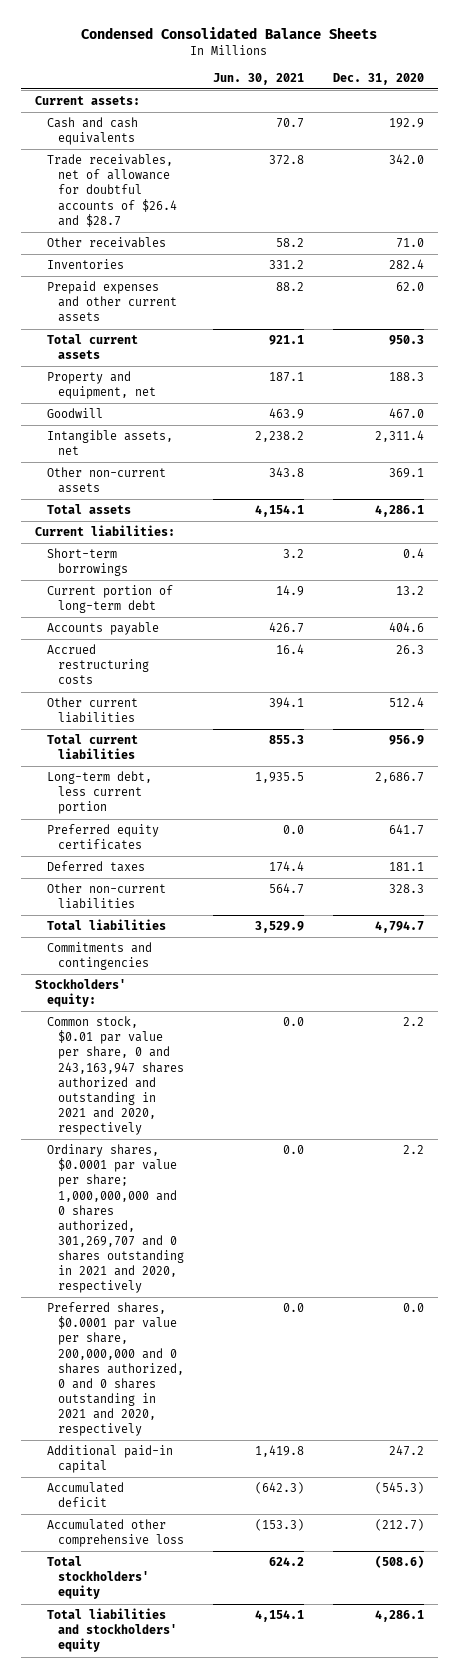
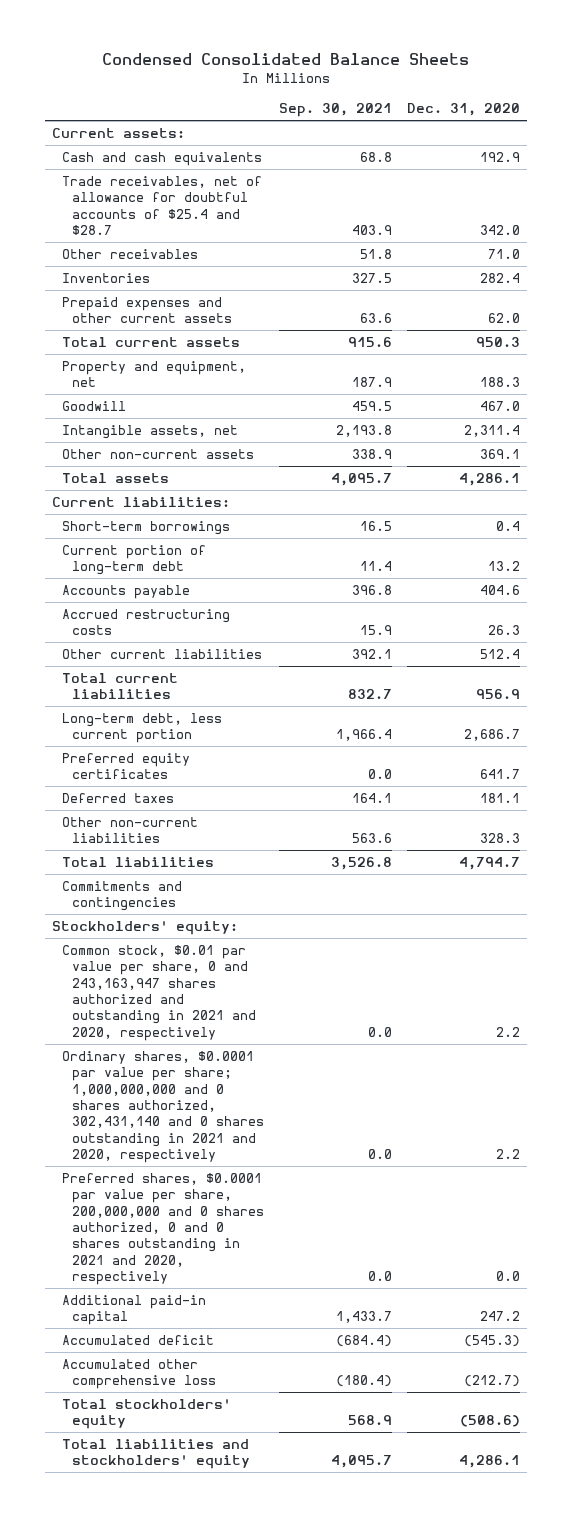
[212,72,304,85] Jun. 30, 2021 -> none
none -> [278,103,392,118] Sep. 30, 2021
[46,154,178,227] Trade receivables, net of allowance for doubtful accounts of $26.4 and $28.7 -> [62,175,263,236] Trade receivables, net of allowance for doubtful accounts of $25.4 and $28.7
[46,1144,185,1294] Ordinary shares, $0.0001 par value per share; 1,000,000,000 and 0 shares authorized, 301,269,707 and 0 shares outstanding in 2021 and 2020, respectively -> [62,1050,264,1164] Ordinary shares, $0.0001 par value per share; 1,000,000,000 and 0 shares authorized, 302,431,140 and 0 shares outstanding in 2021 and 2020, respectively

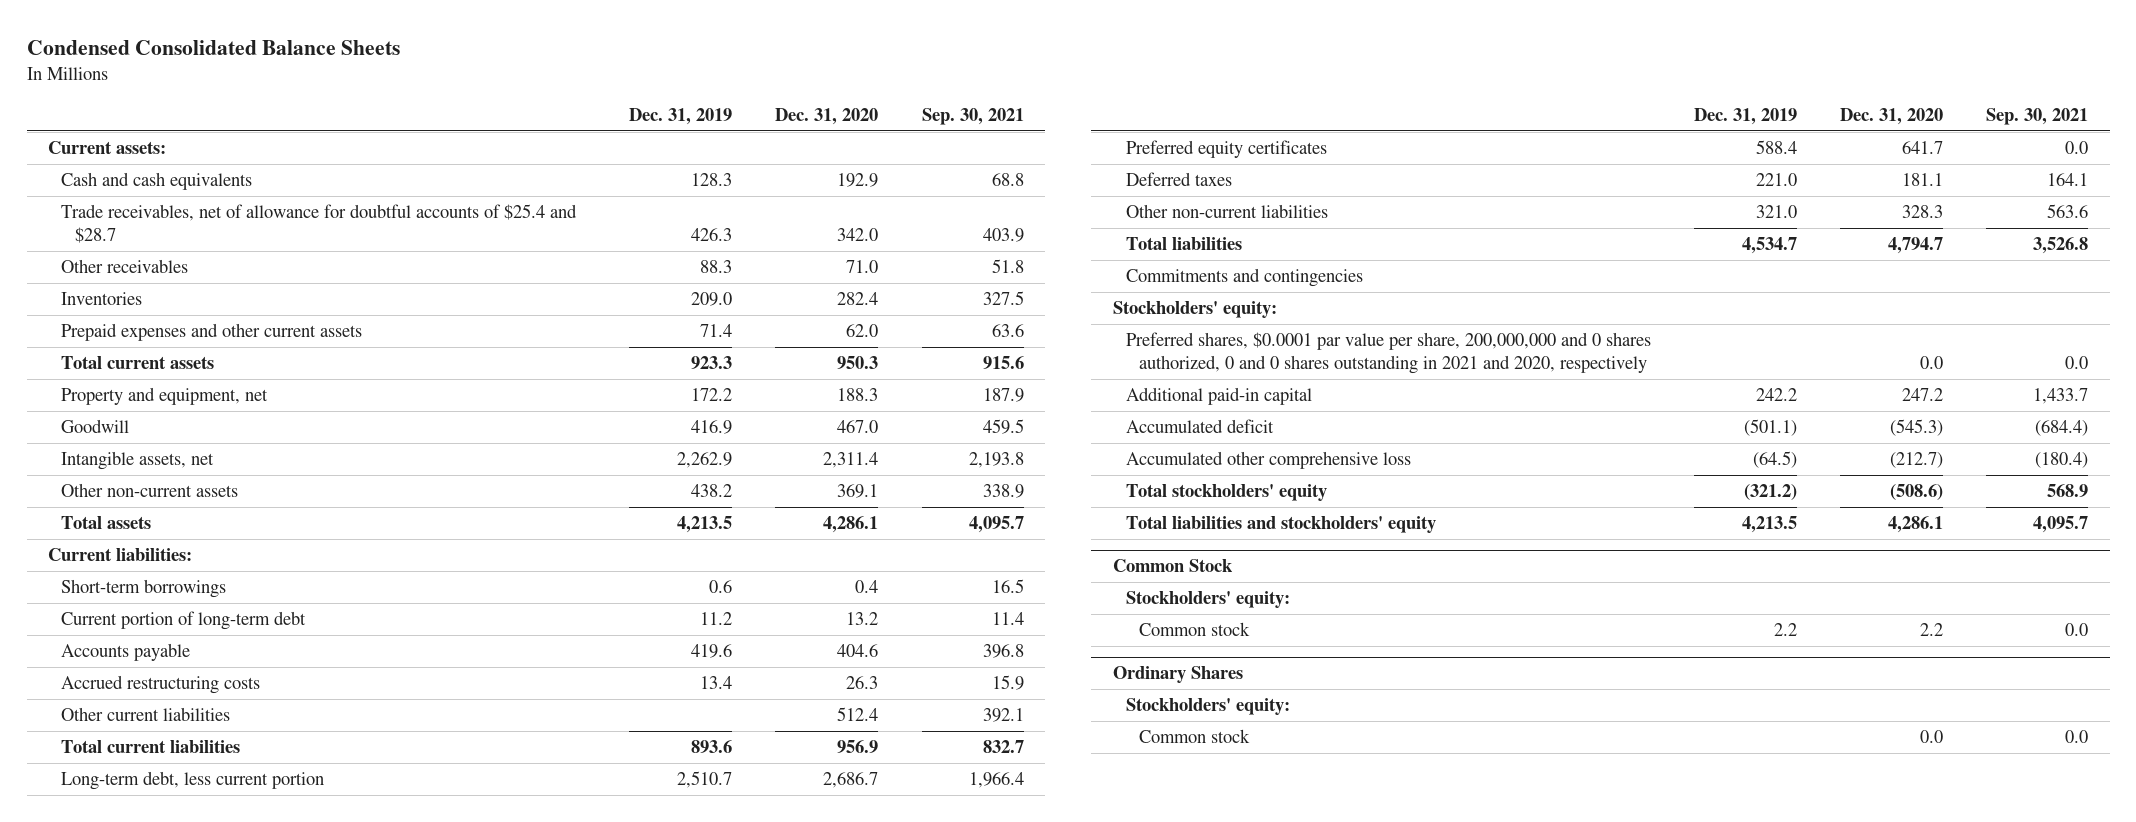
none -> [629,107,733,125] Dec. 31, 2019
[62,944,256,1041] Common stock, $0.01 par value per share, 0 and 243,163,947 shares authorized and outstanding in 2021 and 2020, respectively -> none
[62,1050,264,1164] Ordinary shares, $0.0001 par value per share; 1,000,000,000 and 0 shares authorized, 302,431,140 and 0 shares outstanding in 2021 and 2020, respectively -> none
none -> [1112,559,1233,573] Common Stock
none -> [1126,591,1291,609] Stockholders' equity:
none -> [1139,622,1251,637] Common stock
none -> [1112,666,1243,684] Ordinary Shares
none -> [1126,698,1291,716] Stockholders' equity:
none -> [1139,729,1251,744] Common stock

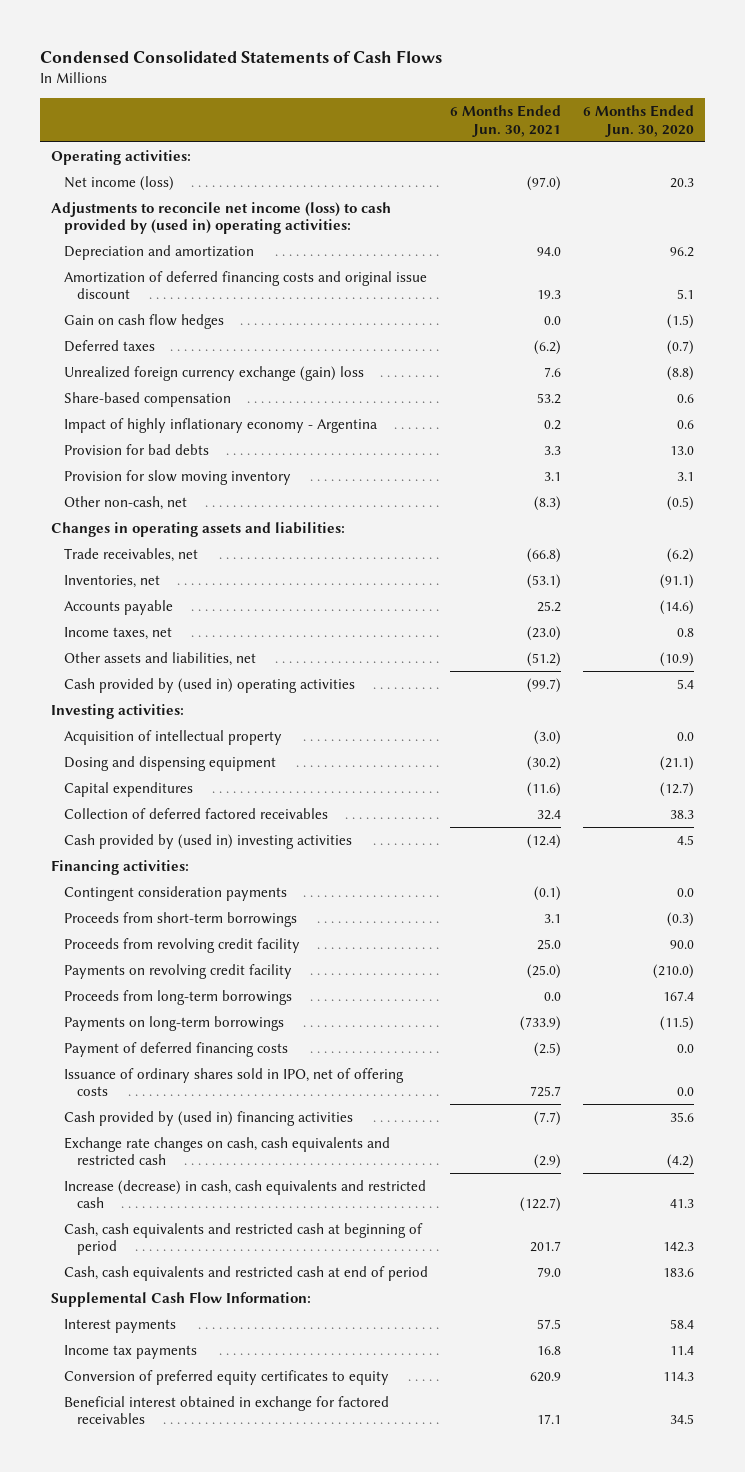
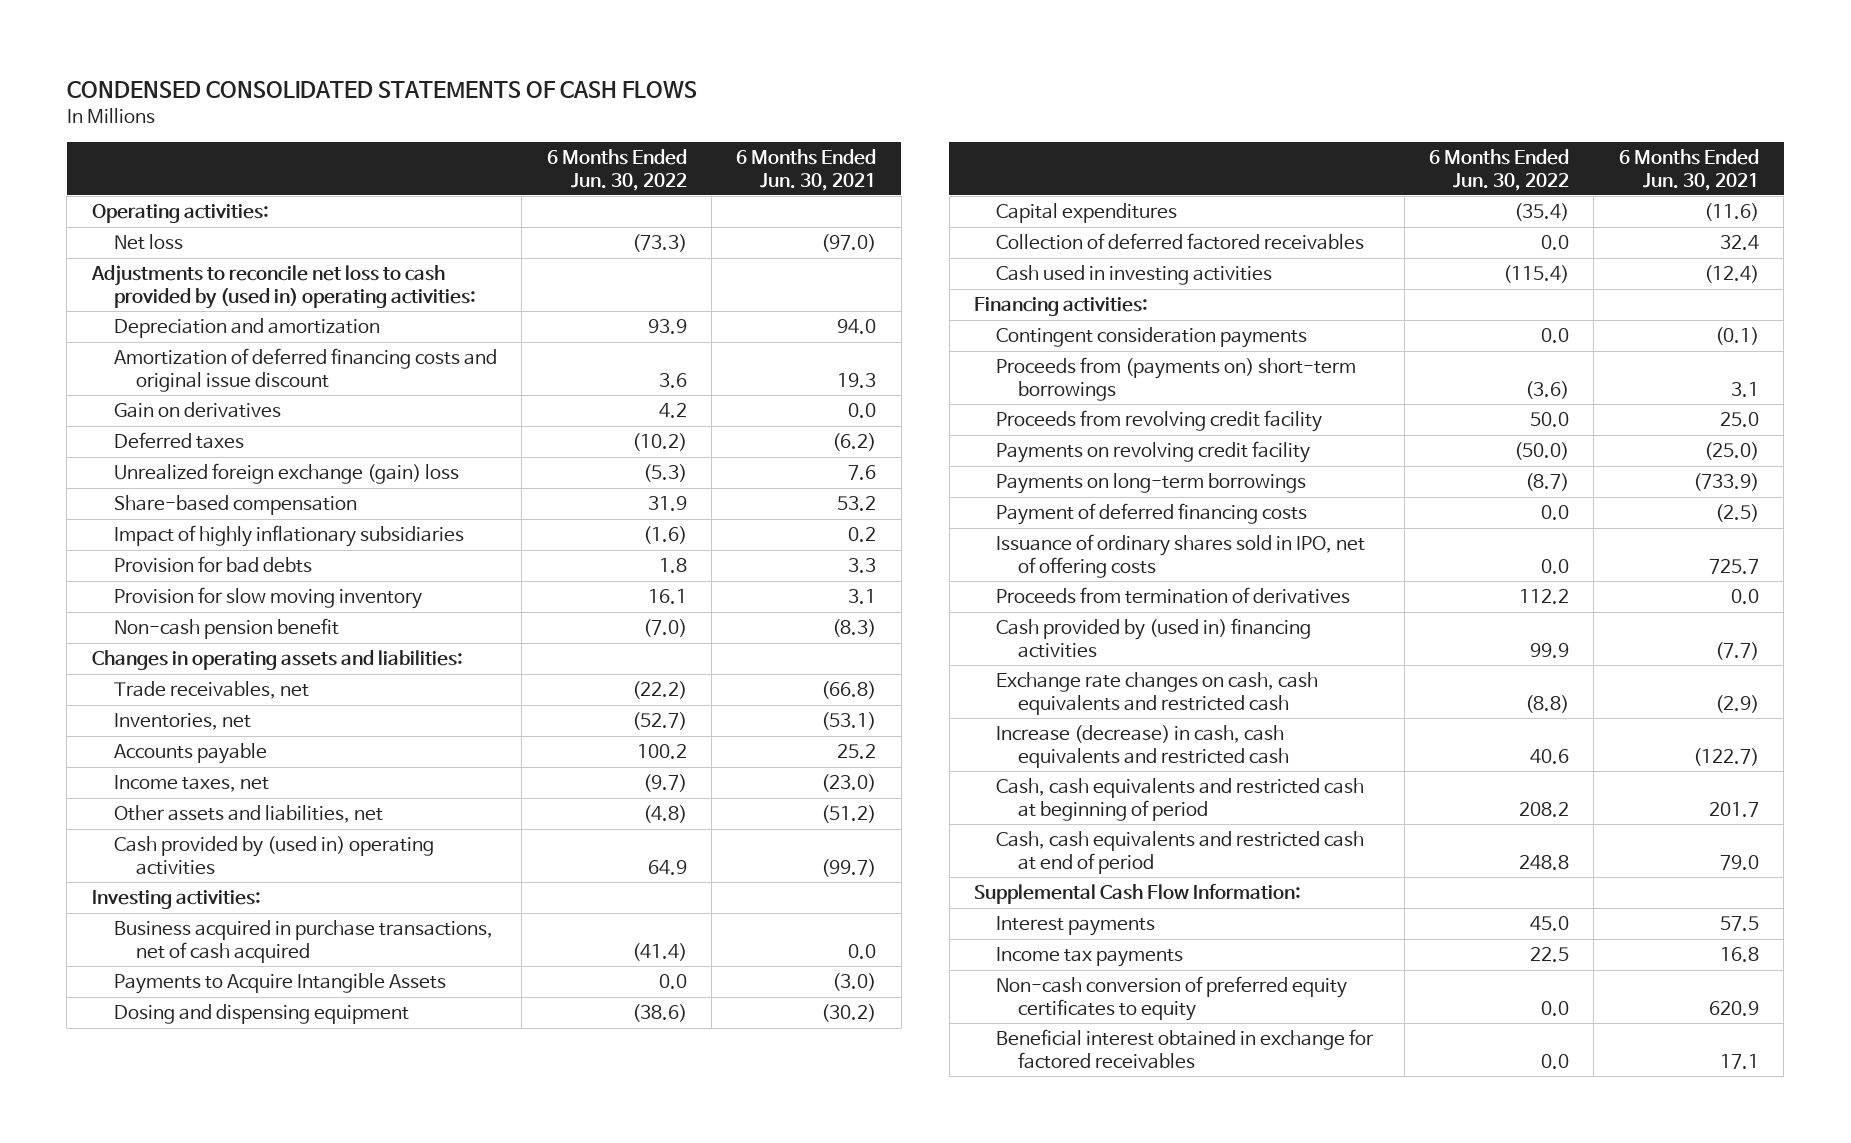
[39,50,442,64] Condensed Consolidated Statements of Cash Flows -> [66,80,697,98] CONDENSED CONSOLIDATED STATEMENTS OF CASH FLOWS
[582,105,694,137] 6 Months Ended Jun. 30, 2020 -> none
none -> [546,149,687,191] 6 Months Ended Jun. 30, 2022
[63,175,174,191] Net income (loss) -> [113,234,183,251] Net loss
[50,201,391,235] Adjustments to reconcile net income (loss) to cash provided by (used in) operating activities: -> [90,265,476,309] Adjustments to reconcile net loss to cash provided by (used in) operating activities:
[63,313,224,329] Gain on cash flow hedges -> [113,402,281,419] Gain on derivatives
[63,365,364,381] Unrealized foreign currency exchange (gain) loss -> [113,463,459,485] Unrealized foreign exchange (gain) loss
[63,417,377,433] Impact of highly inflationary economy - Argentina -> [113,525,464,548] Impact of highly inflationary subsidiaries
[63,495,187,510] Other non-cash, net -> [113,618,339,640] Non-cash pension benefit
none -> [113,920,493,963] Business acquired in purchase transactions, net of cash acquired
[63,729,282,745] Acquisition of intellectual property -> [113,973,446,995] Payments to Acquire Intangible Assets
[63,833,352,849] Cash provided by (used in) investing activities -> [996,265,1273,286] Cash used in investing activities
[63,911,297,927] Proceeds from short-term borrowings -> [996,357,1357,401] Proceeds from (payments on) short-term borrowings
[63,989,292,1005] Proceeds from long-term borrowings -> none
none -> [996,587,1351,605] Proceeds from termination of derivatives
[63,1369,389,1385] Conversion of preferred equity certificates to equity -> [996,976,1348,1021] Non-cash conversion of preferred equity certificates to equity

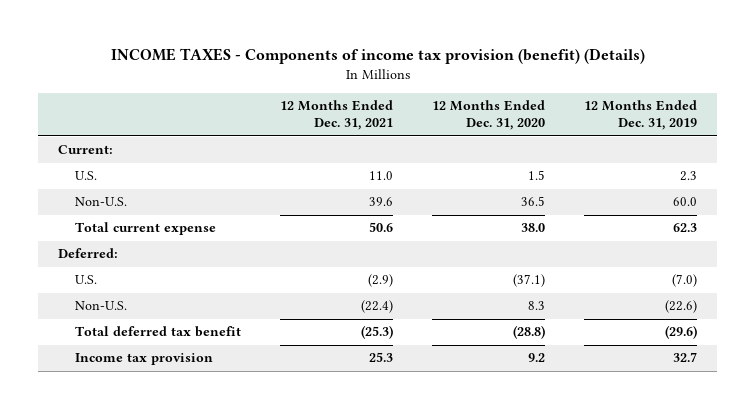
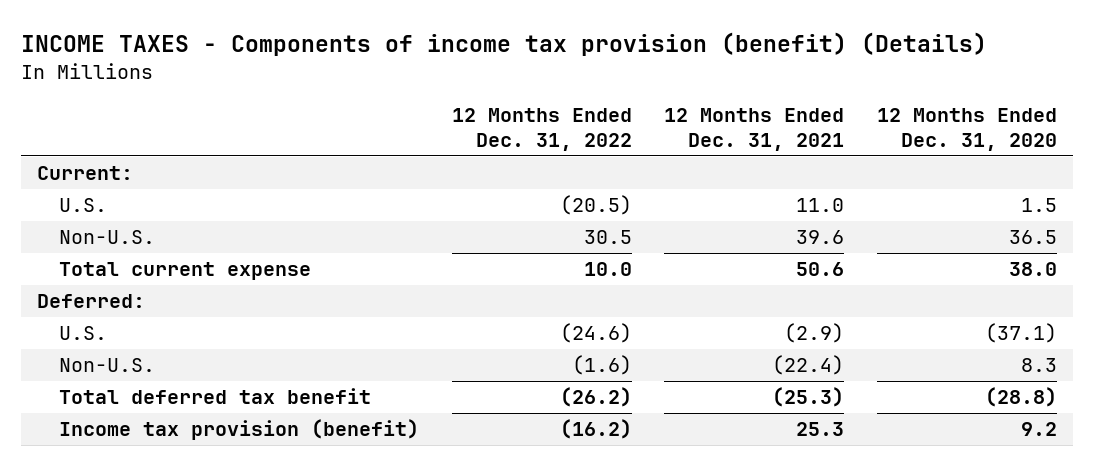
[584,100,698,131] 12 Months Ended Dec. 31, 2019 -> none
none -> [451,107,632,152] 12 Months Ended Dec. 31, 2022
[74,353,213,366] Income tax provision -> [59,419,420,441] Income tax provision (benefit)

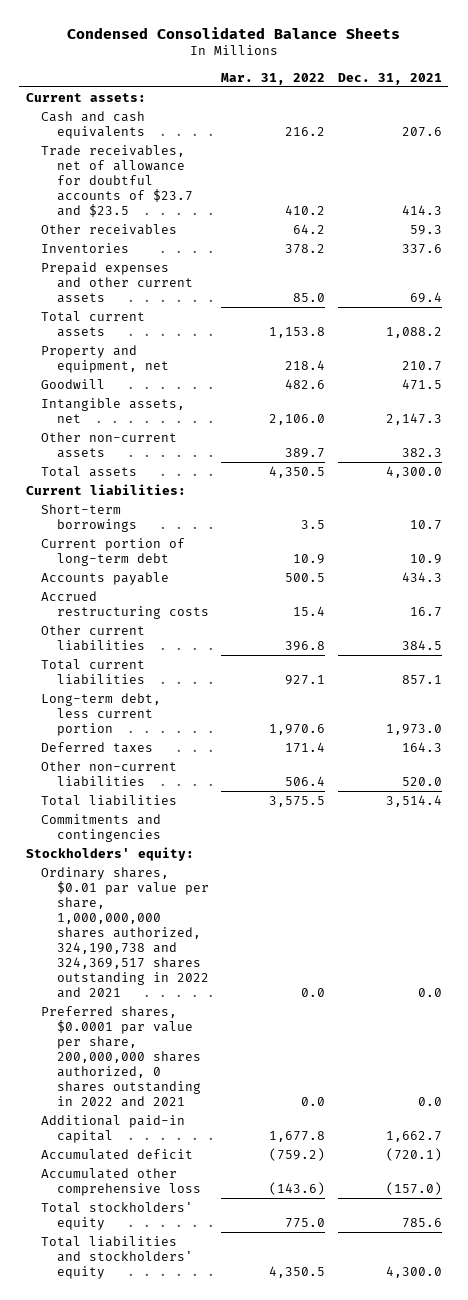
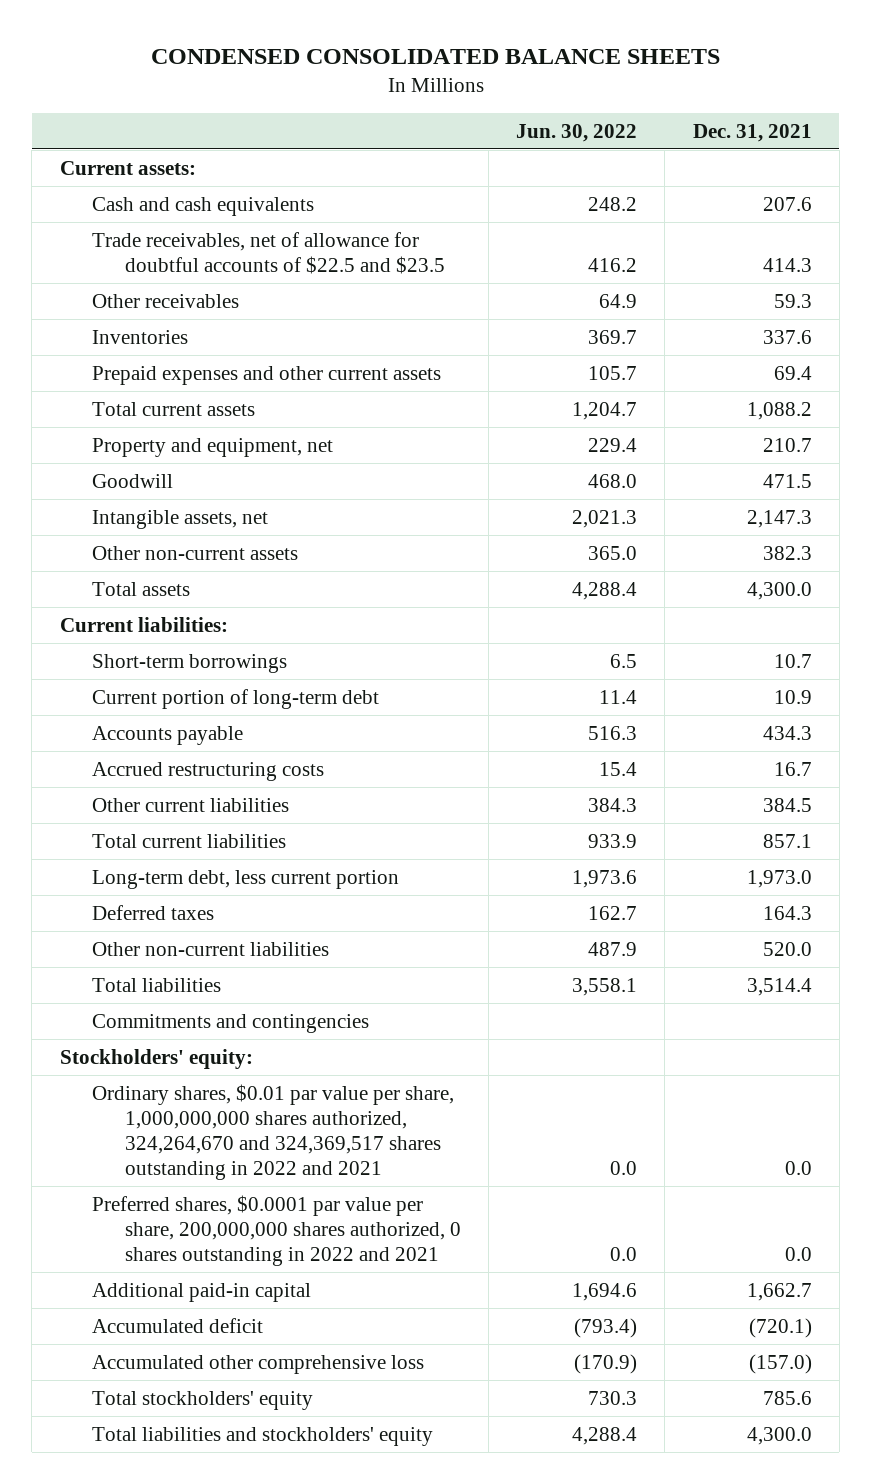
[66,26,400,39] Condensed Consolidated Balance Sheets -> [150,49,720,65] CONDENSED CONSOLIDATED BALANCE SHEETS
[221,72,326,85] Mar. 31, 2022 -> none
none -> [516,123,638,142] Jun. 30, 2022
[41,144,193,217] Trade receivables, net of allowance for doubtful accounts of $23.7 and $23.5 -> [92,231,445,274] Trade receivables, net of allowance for doubtful accounts of $22.5 and $23.5
[41,866,209,998] Ordinary shares, $0.01 par value per share, 1,000,000,000 shares authorized, 324,190,738 and 324,369,517 shares outstanding in 2022 and 2021 -> [92,1083,455,1180] Ordinary shares, $0.01 par value per share, 1,000,000,000 shares authorized, 324,264,670 and 324,369,517 shares outstanding in 2022 and 2021

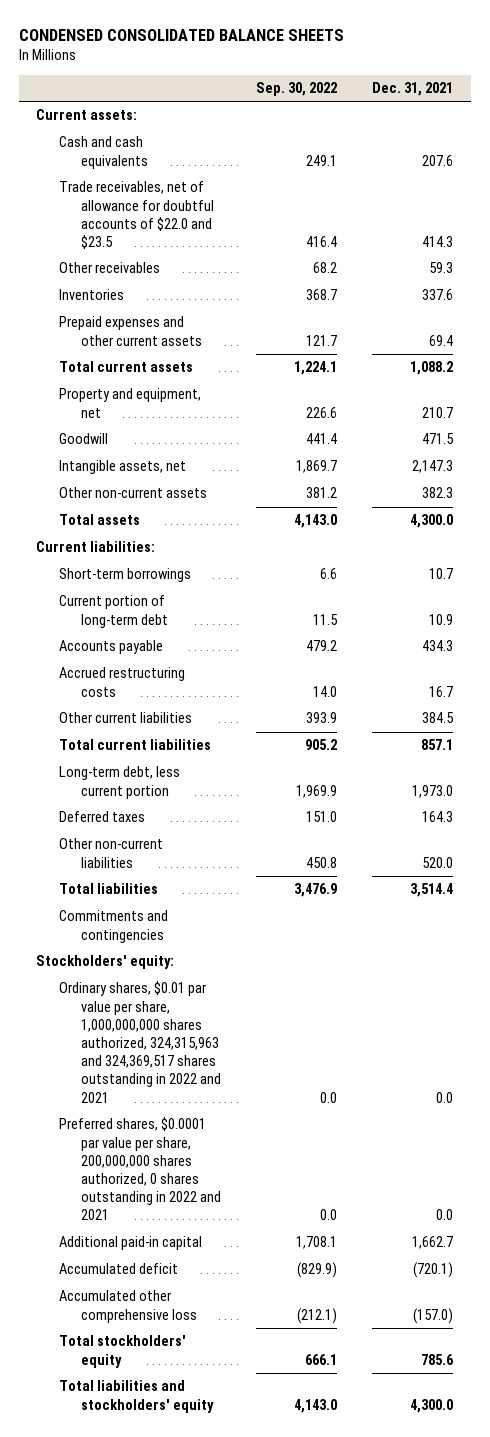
[516,123,638,142] Jun. 30, 2022 -> none
none -> [256,82,338,97] Sep. 30, 2022
[92,231,445,274] Trade receivables, net of allowance for doubtful accounts of $22.5 and $23.5 -> [58,181,215,250] Trade receivables, net of allowance for doubtful accounts of $22.0 and $23.5
[92,1083,455,1180] Ordinary shares, $0.01 par value per share, 1,000,000,000 shares authorized, 324,264,670 and 324,369,517 shares outstanding in 2022 and 2021 -> [58,981,222,1103] Ordinary shares, $0.01 par value per share, 1,000,000,000 shares authorized, 324,315,963 and 324,369,517 shares outstanding in 2022 and 2021

